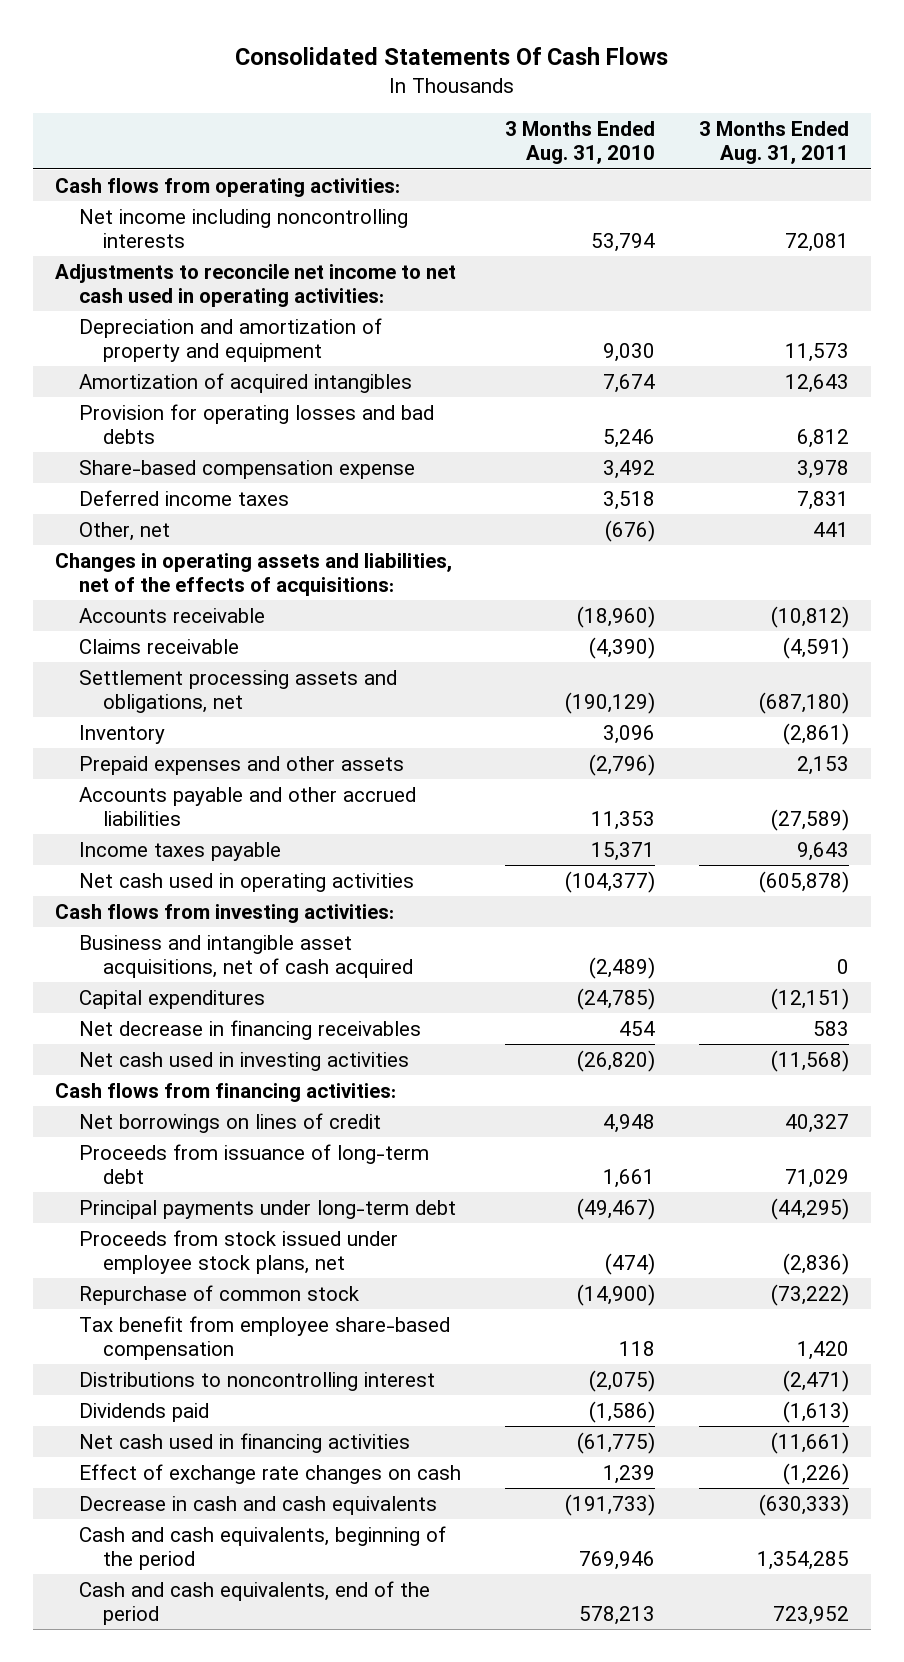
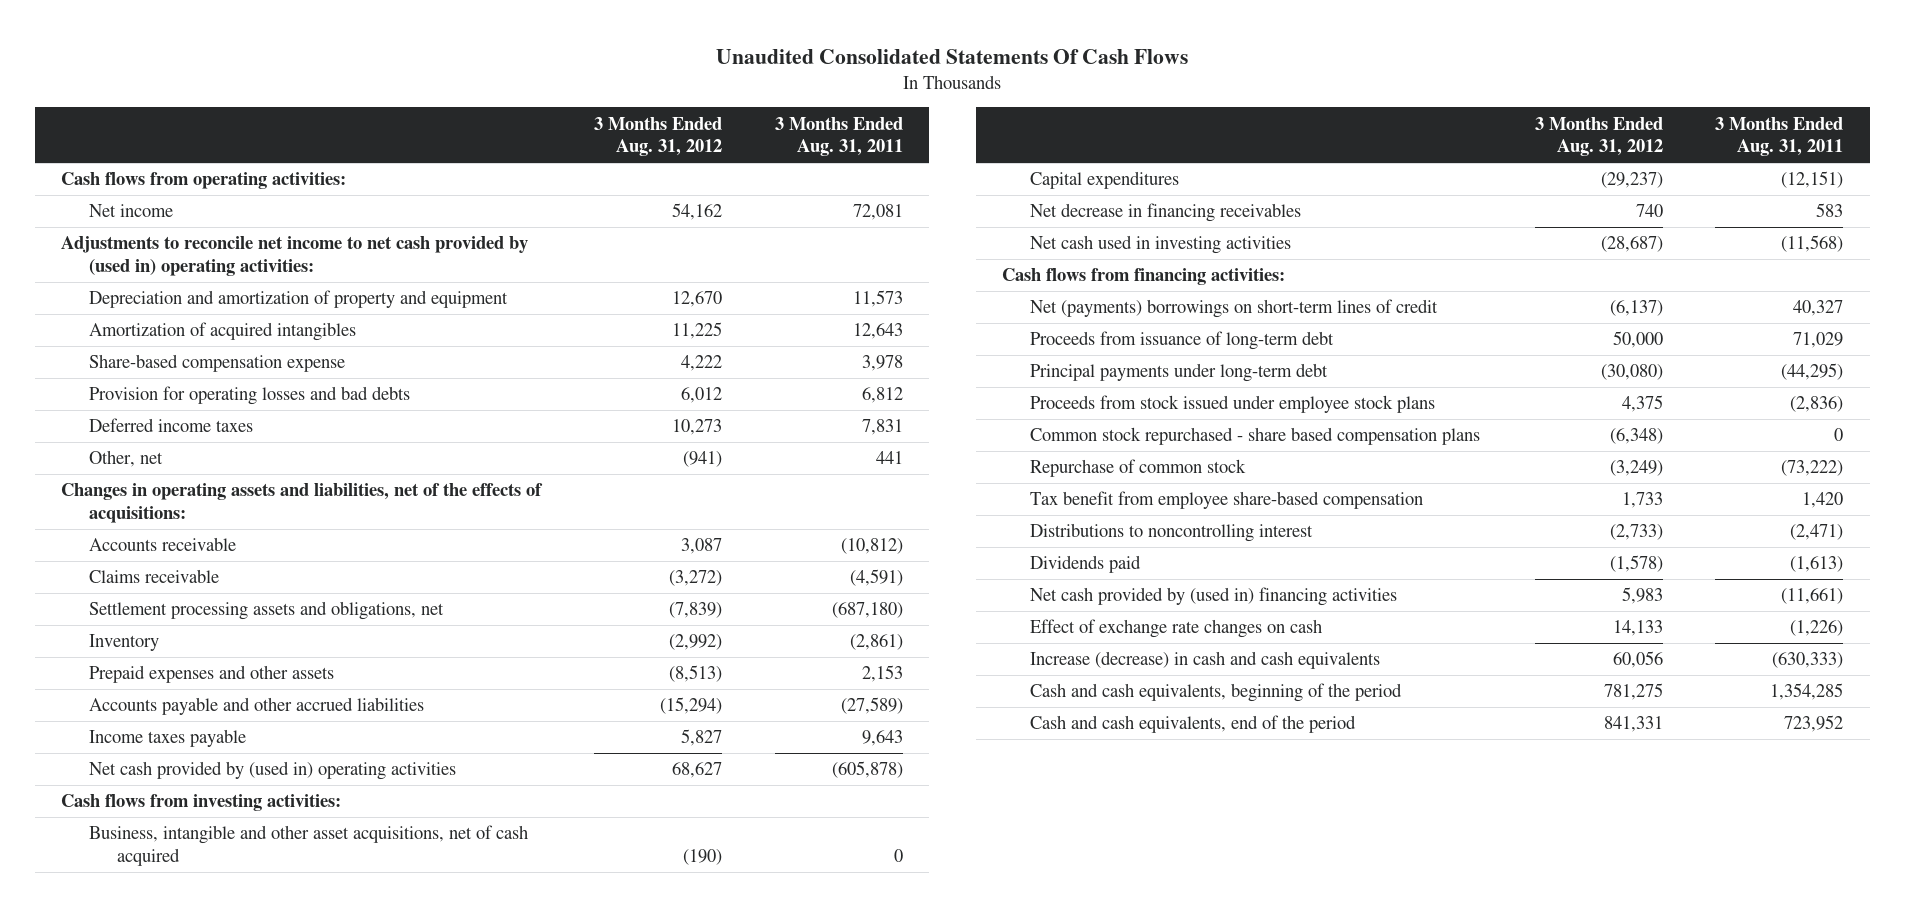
[234,46,668,65] Consolidated Statements Of Cash Flows -> [716,48,1189,64] Unaudited Consolidated Statements Of Cash Flows
[504,121,655,165] 3 Months Ended Aug. 31, 2010 -> none
none -> [594,116,723,157] 3 Months Ended Aug. 31, 2012
[79,208,409,248] Net income including noncontrolling interests -> [89,204,174,218] Net income
[54,263,456,307] Adjustments to reconcile net income to net cash used in operating activities: -> [61,236,529,277] Adjustments to reconcile net income to net cash provided by (used in) operating activities:
[79,403,435,444] Provision for operating losses and bad debts -> [89,386,411,406] Provision for operating losses and bad debts
[79,872,415,892] Net cash used in operating activities -> [89,761,457,781] Net cash provided by (used in) operating activities
[79,934,414,978] Business and intangible asset acquisitions, net of cash acquired -> [89,825,529,867] Business, intangible and other asset acquisitions, net of cash acquired
[79,1112,382,1133] Net borrowings on lines of credit -> [1029,299,1438,319] Net (payments) borrowings on short-term lines of credit
[79,1229,399,1274] Proceeds from stock issued under employee stock plans, net -> [1029,395,1435,414] Proceeds from stock issued under employee stock plans
none -> [1029,427,1480,446] Common stock repurchased - share based compensation plans
[79,1432,411,1453] Net cash used in financing activities -> [1029,587,1397,607] Net cash provided by (used in) financing activities
[79,1495,438,1515] Decrease in cash and cash equivalents -> [1029,651,1380,670] Increase (decrease) in cash and cash equivalents

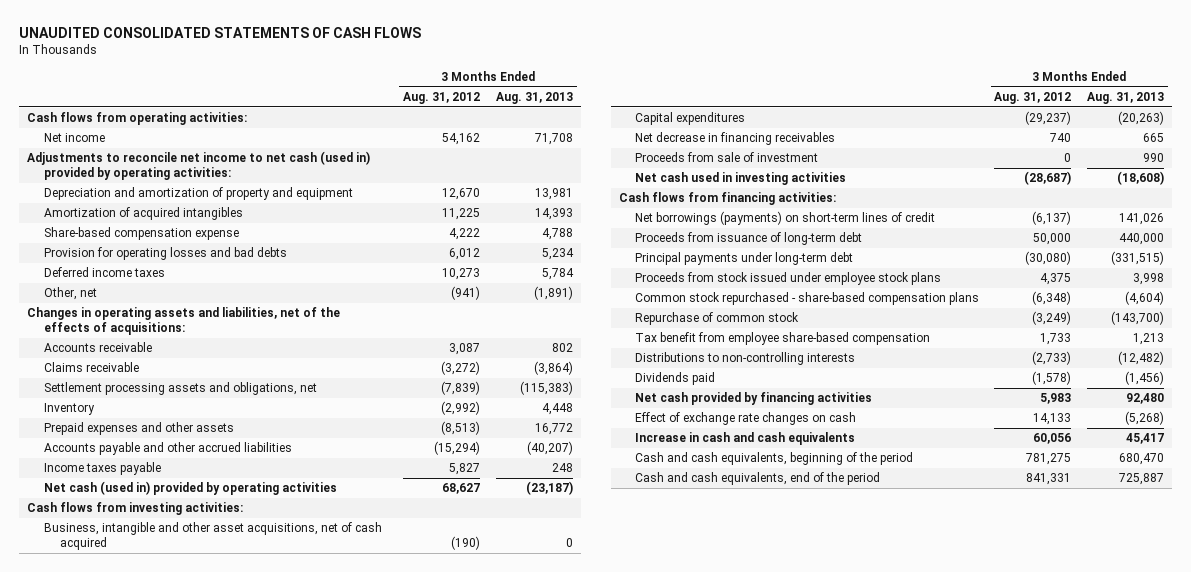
[716,48,1189,64] Unaudited Consolidated Statements Of Cash Flows -> [19,27,422,39] UNAUDITED CONSOLIDATED STATEMENTS OF CASH FLOWS
[774,116,903,157] 3 Months Ended Aug. 31, 2011 -> none
none -> [495,91,573,104] Aug. 31, 2013
[61,236,529,277] Adjustments to reconcile net income to net cash provided by (used in) operating activities: -> [27,151,371,180] Adjustments to reconcile net income to net cash (used in) provided by operating activities:
[89,761,457,781] Net cash provided by (used in) operating activities -> [43,481,337,496] Net cash (used in) provided by operating activities
none -> [634,152,818,163] Proceeds from sale of investment
[1029,299,1438,319] Net (payments) borrowings on short-term lines of credit -> [634,211,935,226] Net borrowings (payments) on short-term lines of credit
[1029,427,1480,446] Common stock repurchased - share based compensation plans -> [634,292,979,306] Common stock repurchased - share-based compensation plans
[1029,523,1313,543] Distributions to noncontrolling interest -> [634,352,855,366] Distributions to non-controlling interests
[1029,587,1397,607] Net cash provided by (used in) financing activities -> [634,392,872,406] Net cash provided by financing activities
[1029,651,1380,670] Increase (decrease) in cash and cash equivalents -> [634,432,855,446] Increase in cash and cash equivalents

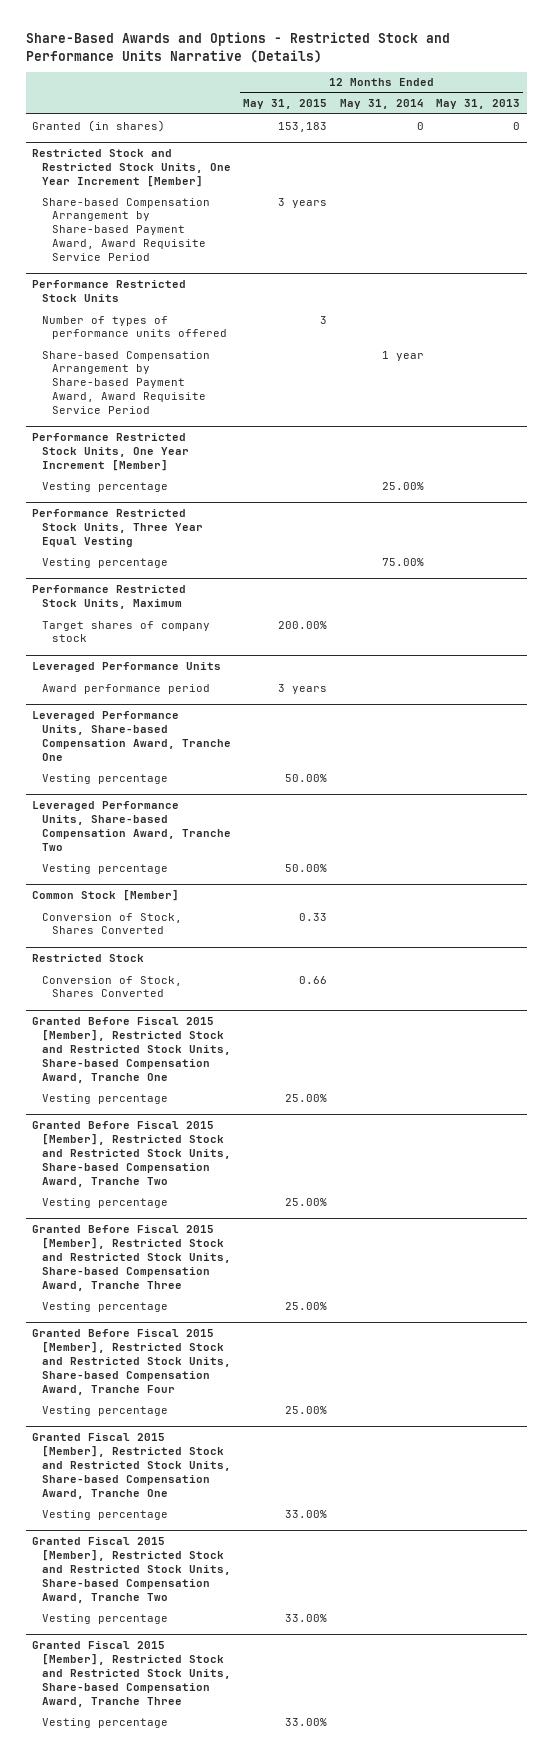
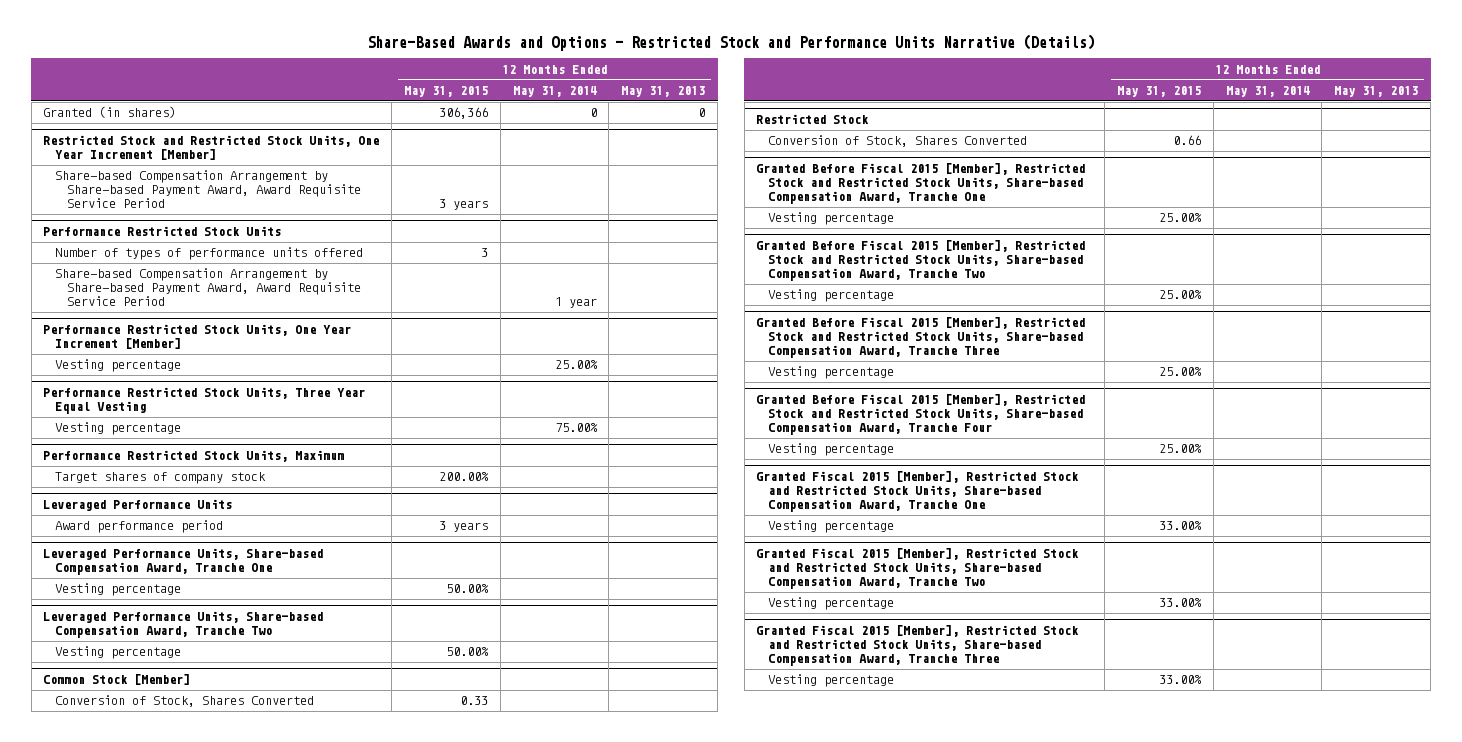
[278,121,328,132] 153,183 -> [439,107,489,120] 306,366

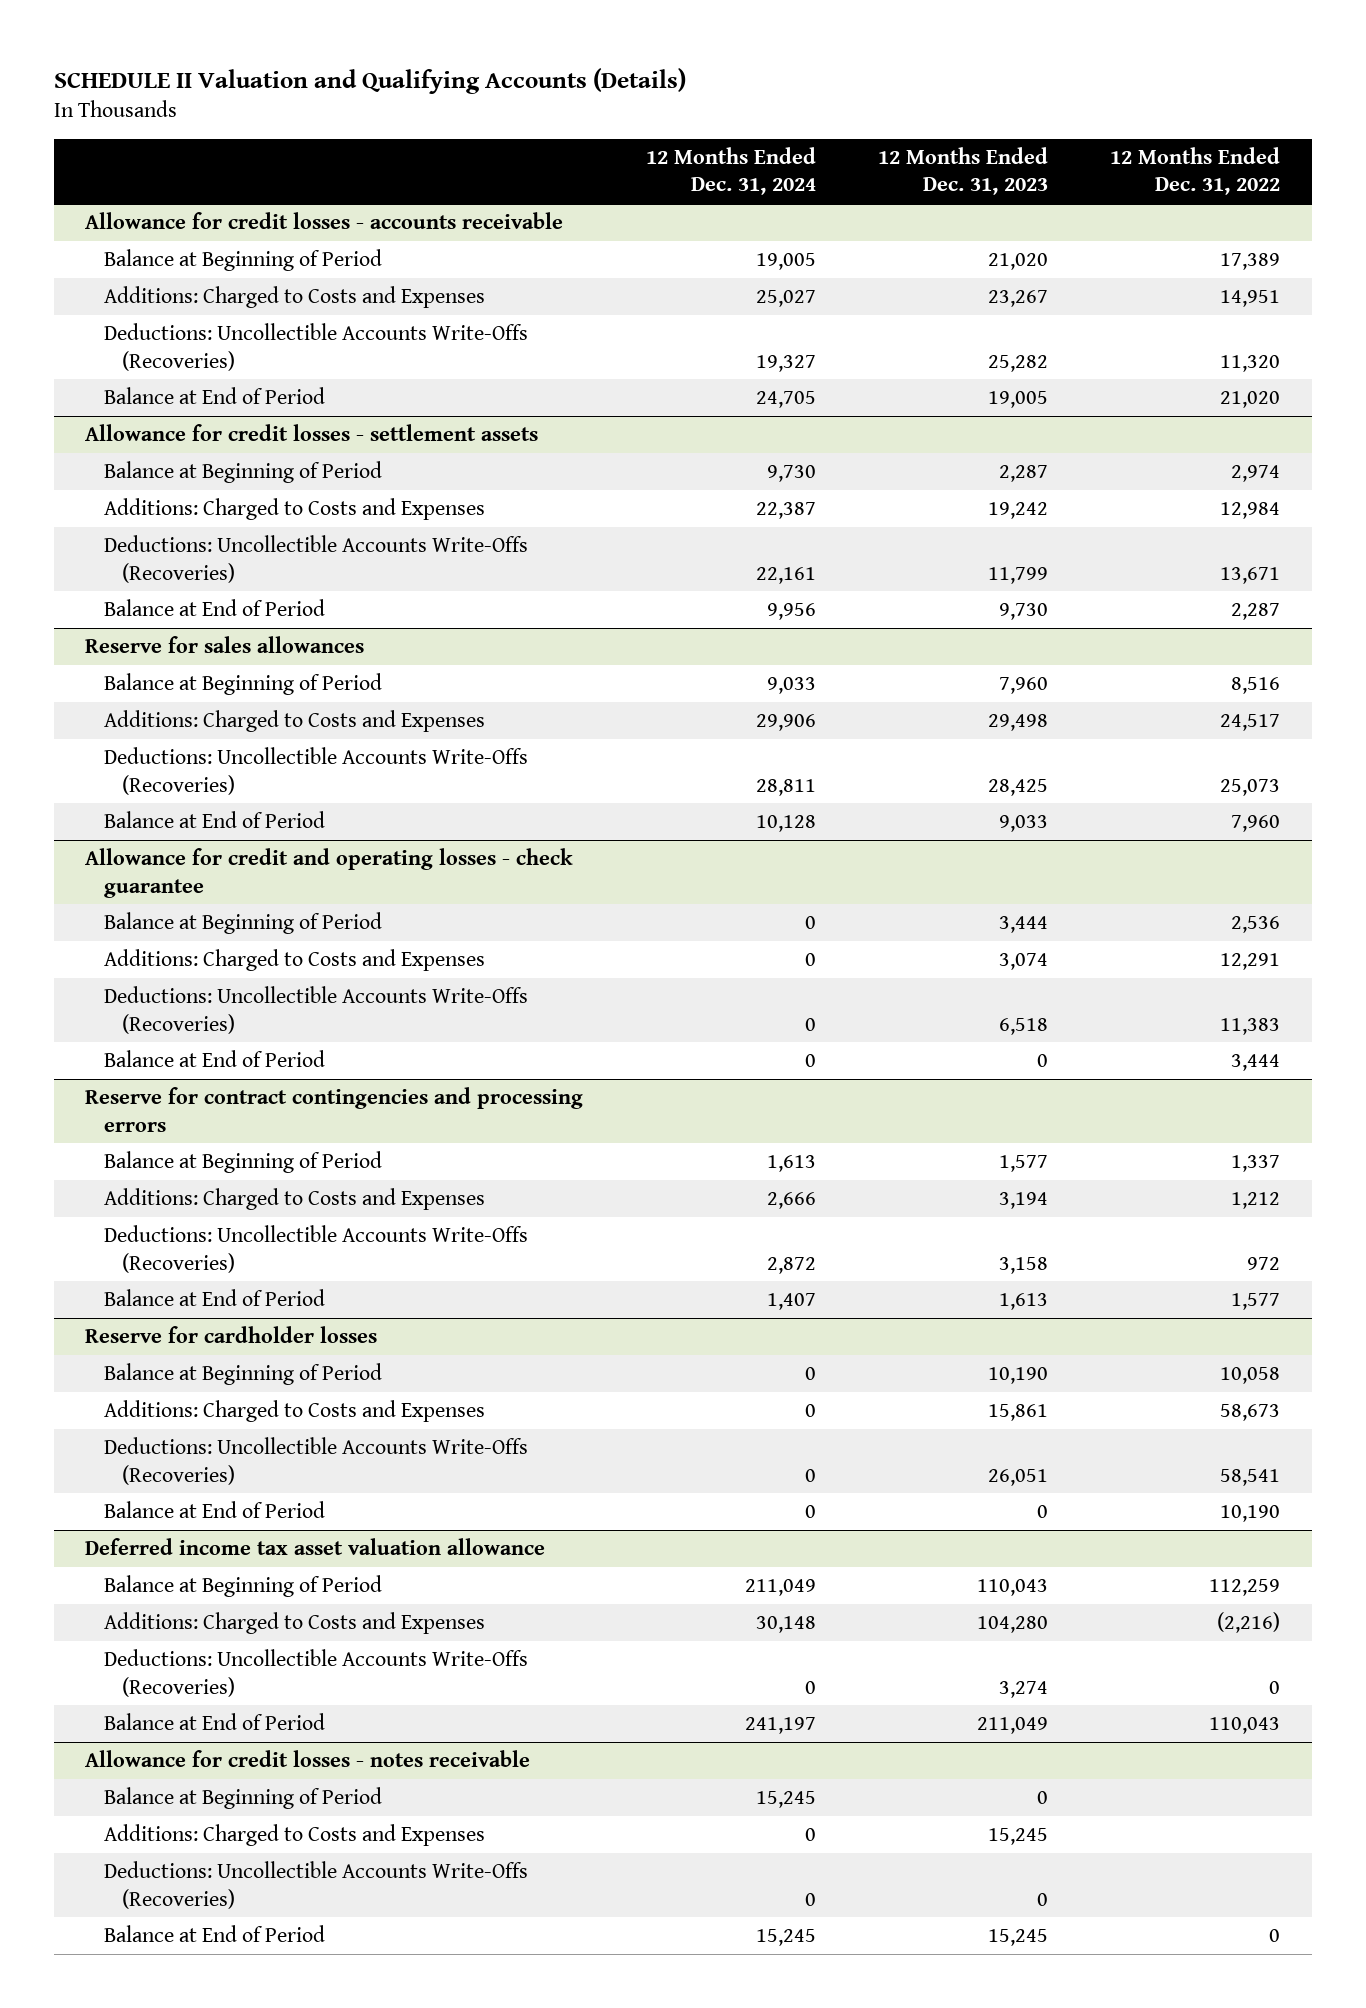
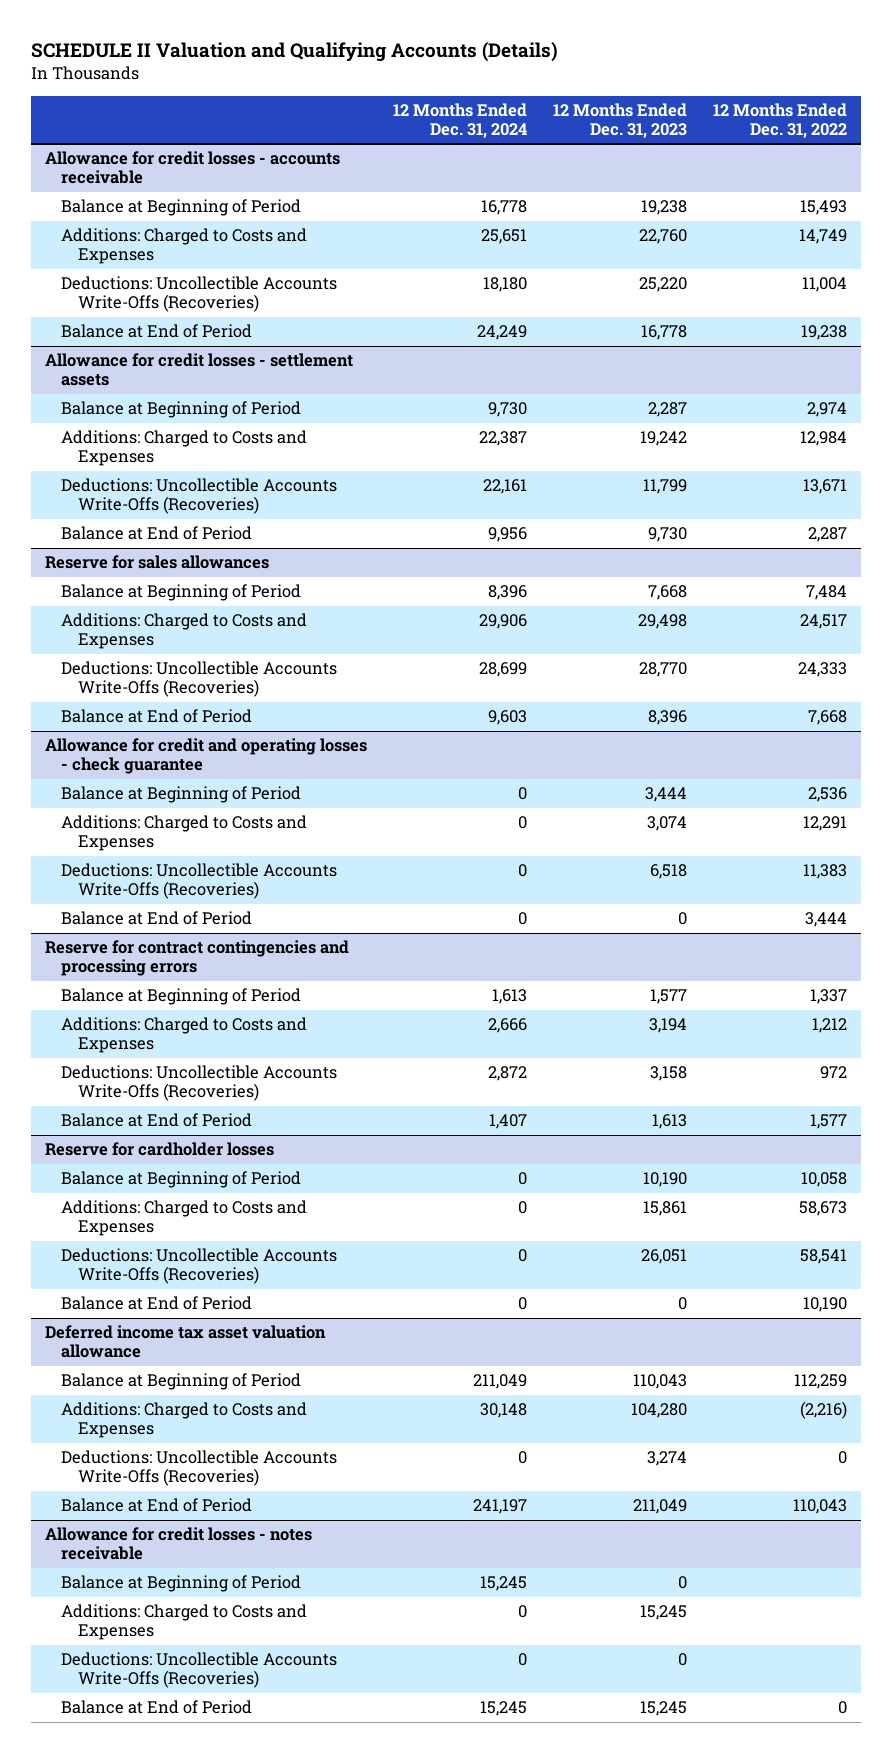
[755,253,816,271] 19,005 -> [480,200,527,216] 16,778
[988,253,1049,271] 21,020 -> [641,200,688,216] 19,238
[1220,253,1281,271] 17,389 -> [800,200,848,216] 15,493
[755,290,816,308] 25,027 -> [480,229,527,245] 25,651
[988,290,1049,308] 23,267 -> [639,229,688,245] 22,760
[1220,290,1281,308] 14,951 -> [799,229,848,245] 14,749
[755,354,816,372] 19,327 -> [482,277,527,293] 18,180
[988,354,1049,372] 25,282 -> [639,277,688,293] 25,220
[1220,354,1281,372] 11,320 -> [802,277,848,293] 11,004
[755,391,816,409] 24,705 -> [476,325,527,341] 24,249
[988,391,1049,409] 19,005 -> [641,325,688,341] 16,778
[1220,391,1281,409] 21,020 -> [801,325,848,341] 19,238
[766,677,816,695] 9,033 -> [487,585,527,601] 8,396
[999,677,1049,695] 7,960 -> [648,585,688,601] 7,668
[1231,677,1281,695] 8,516 -> [806,585,848,601] 7,484
[755,778,816,796] 28,811 -> [478,662,527,678] 28,699
[988,778,1049,796] 28,425 -> [639,662,688,678] 28,770
[1220,778,1281,796] 25,073 -> [798,662,848,678] 24,333
[755,815,816,833] 10,128 -> [487,710,527,726] 9,603
[999,815,1049,833] 9,033 -> [648,710,688,726] 8,396
[1231,815,1281,833] 7,960 -> [808,710,848,726] 7,668

